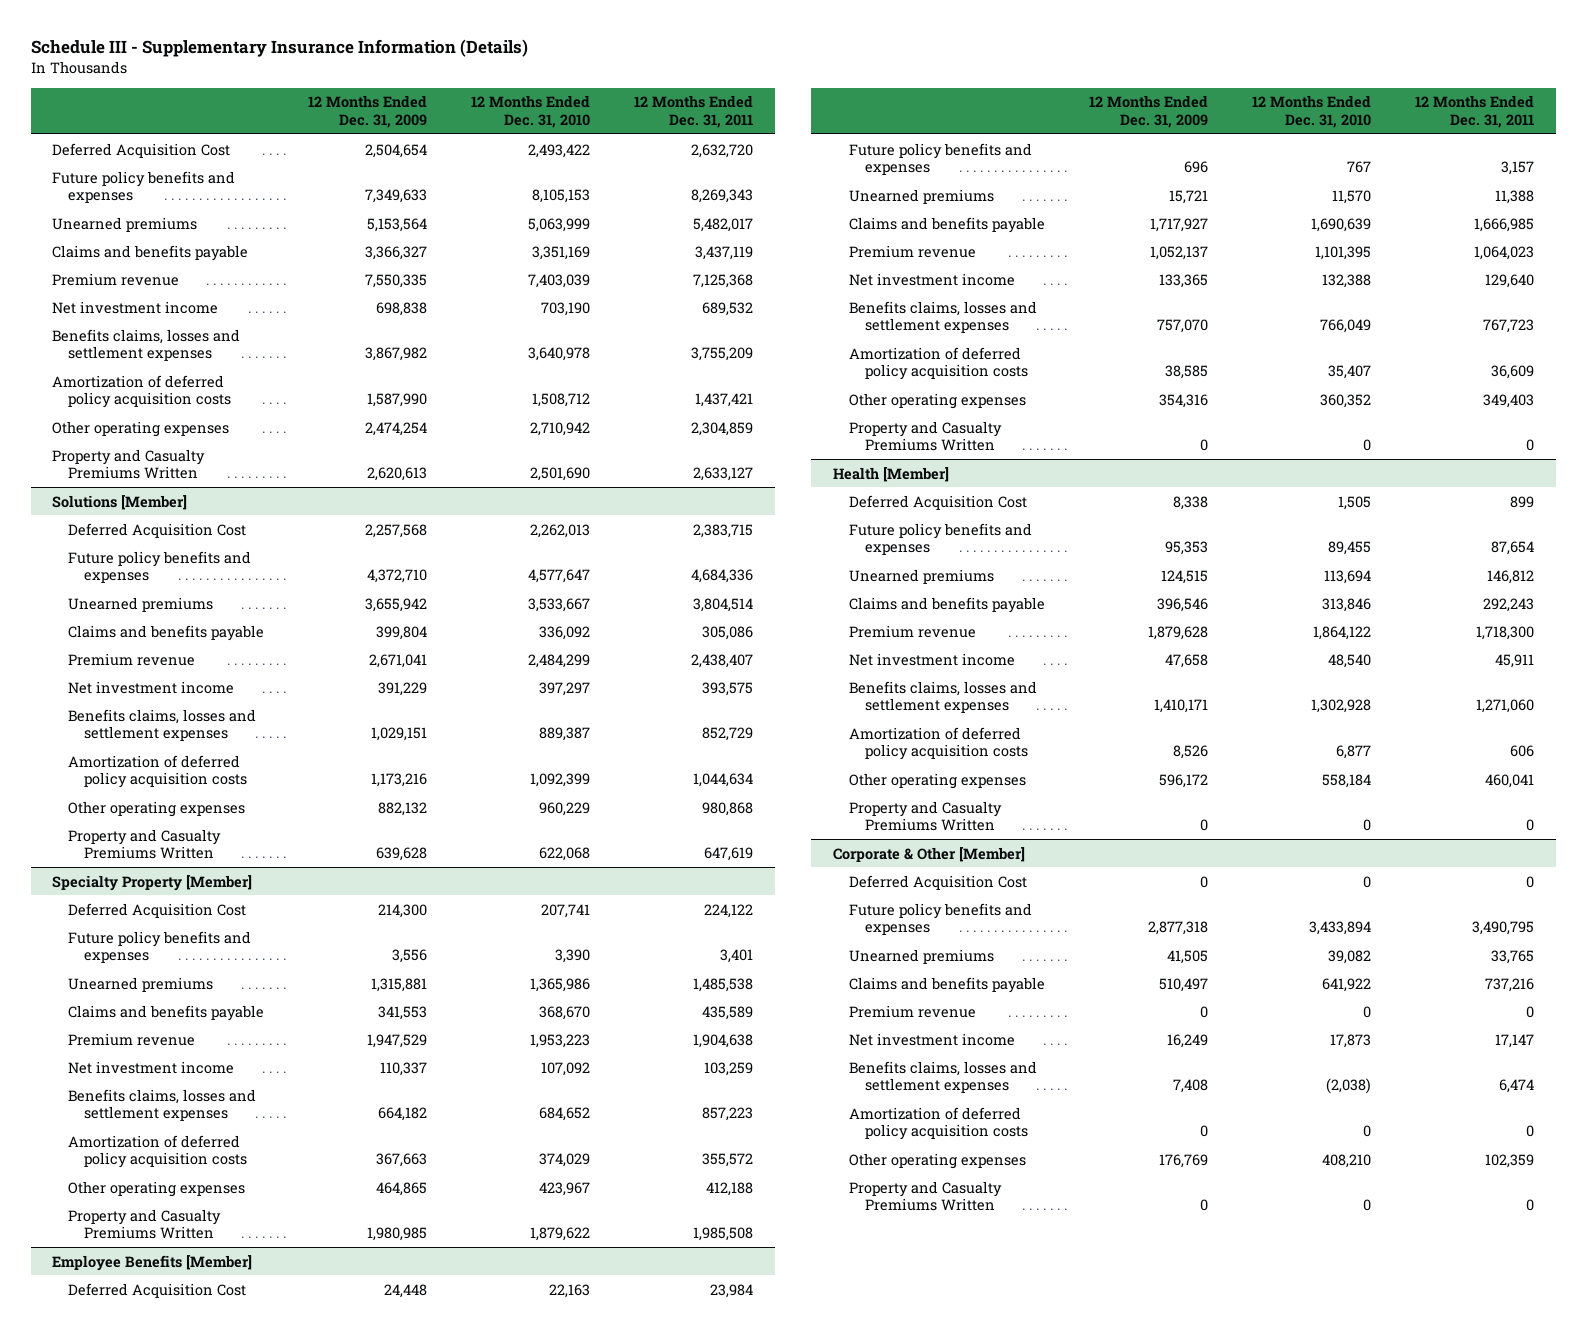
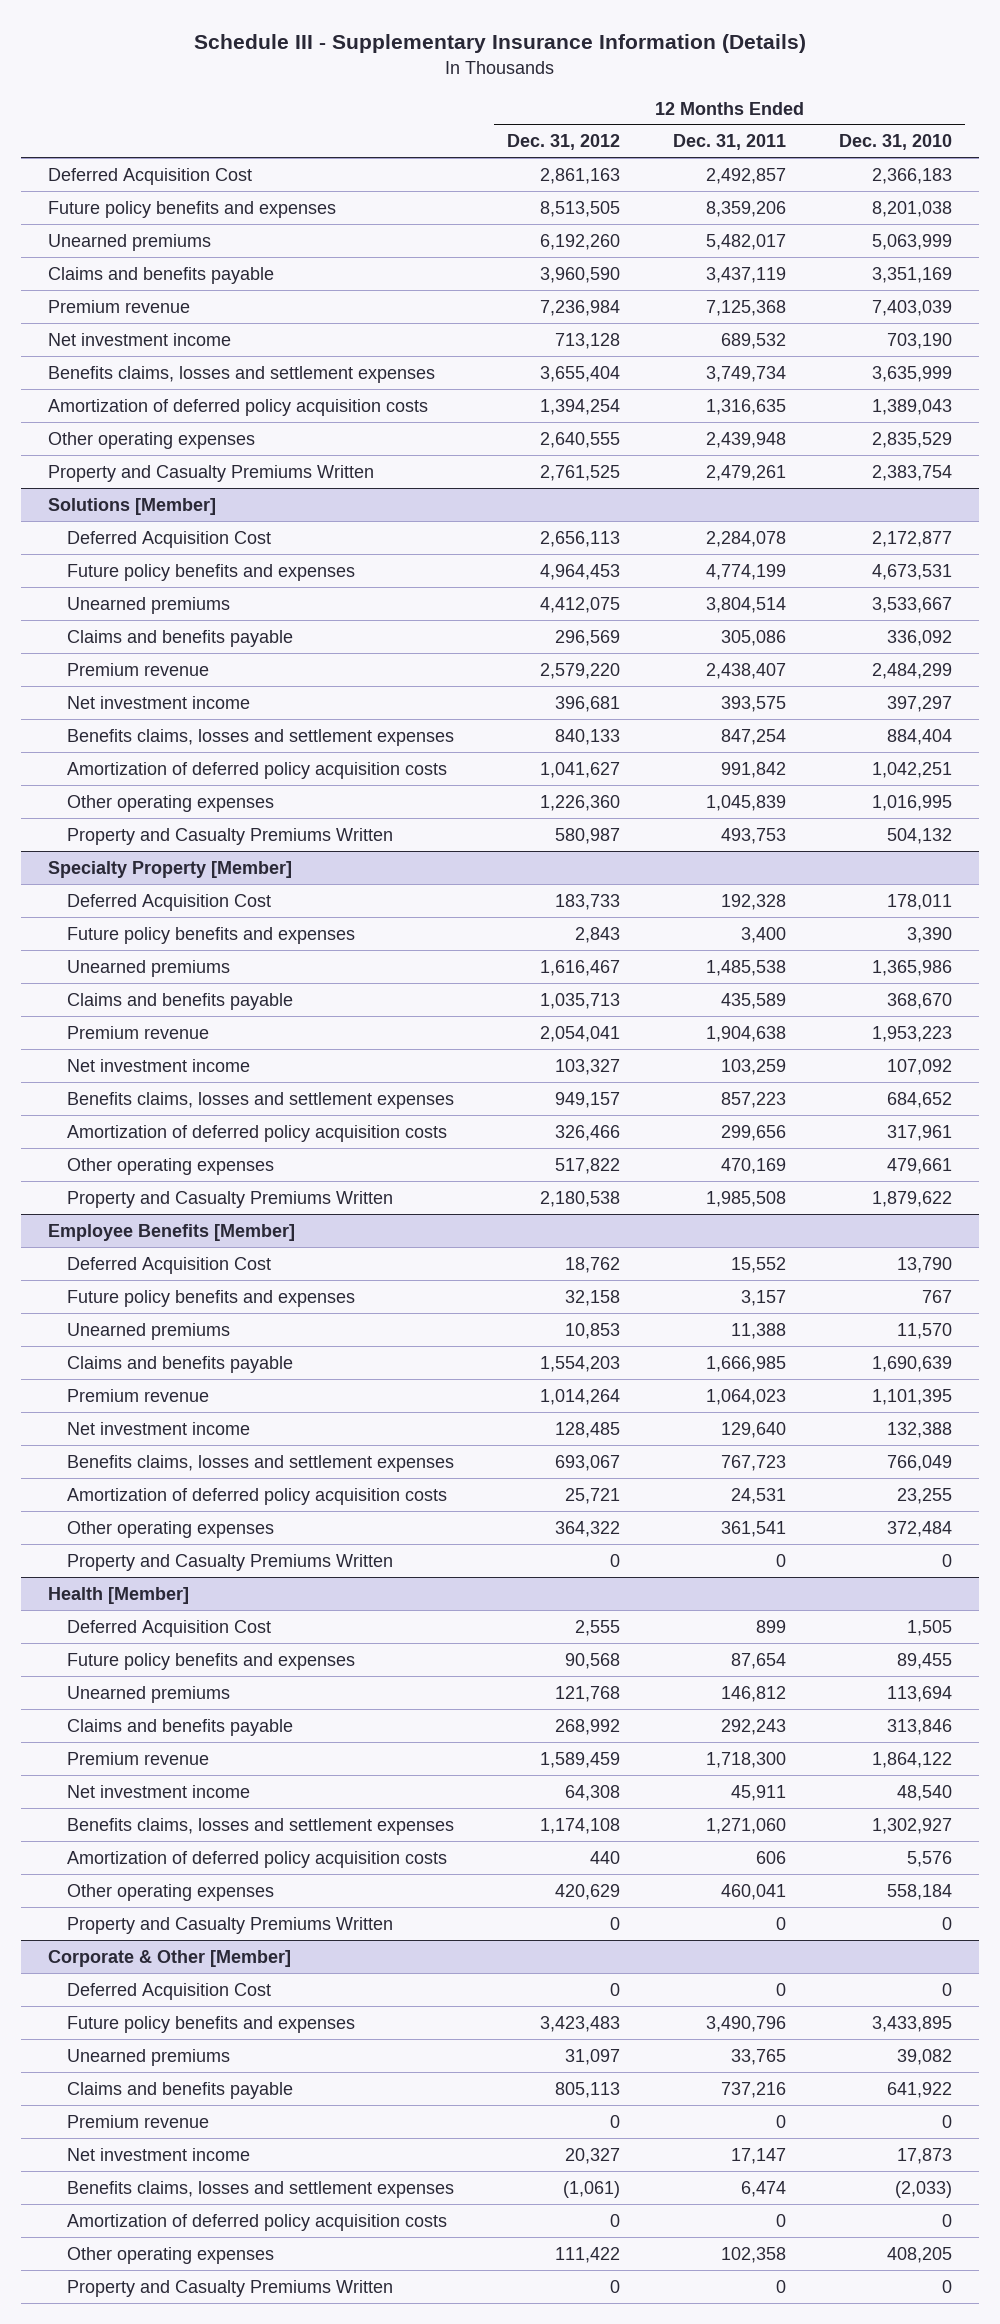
[308,95,428,128] 12 Months Ended Dec. 31, 2009 -> none
none -> [506,134,620,151] Dec. 31, 2012
[527,143,590,158] 2,493,422 -> [872,167,953,184] 2,366,183
[690,143,753,158] 2,632,720 -> [706,167,787,184] 2,492,857
[531,188,590,203] 8,105,153 -> [872,200,953,217] 8,201,038
[690,188,753,203] 8,269,343 -> [706,200,787,217] 8,359,206
[527,346,590,361] 3,640,978 -> [872,365,953,382] 3,635,999
[690,346,753,361] 3,755,209 -> [706,365,787,382] 3,749,734
[531,392,590,407] 1,508,712 -> [872,398,953,415] 1,389,043
[694,392,753,407] 1,437,421 -> [706,398,787,415] 1,316,635
[529,421,590,436] 2,710,942 -> [872,431,953,448] 2,835,529
[690,421,753,436] 2,304,859 -> [706,431,787,448] 2,439,948
[529,466,590,481] 2,501,690 -> [872,464,953,481] 2,383,754
[692,466,753,481] 2,633,127 -> [706,464,787,481] 2,479,261
[529,523,590,538] 2,262,013 -> [872,530,953,547] 2,172,877
[692,523,753,538] 2,383,715 -> [706,530,787,547] 2,284,078
[527,568,590,583] 4,577,647 -> [872,563,953,580] 4,673,531
[690,568,753,583] 4,684,336 -> [706,563,787,580] 4,774,199
[538,726,590,741] 889,387 -> [887,728,953,745] 884,404
[701,726,753,741] 852,729 -> [721,728,787,745] 847,254
[529,772,590,787] 1,092,399 -> [872,761,953,778] 1,042,251
[692,772,753,787] 1,044,634 -> [721,761,787,778] 991,842
[538,801,590,816] 960,229 -> [872,794,953,811] 1,016,995
[701,801,753,816] 980,868 -> [706,794,787,811] 1,045,839
[538,846,590,861] 622,068 -> [887,827,953,844] 504,132
[703,846,753,861] 647,619 -> [721,827,787,844] 493,753
[540,903,590,918] 207,741 -> [887,893,953,910] 178,011
[703,903,753,918] 224,122 -> [721,893,787,910] 192,328
[719,948,753,963] 3,401 -> [741,926,787,943] 3,400
[538,1152,590,1167] 374,029 -> [887,1124,953,1141] 317,961
[701,1152,753,1167] 355,572 -> [721,1124,787,1141] 299,656
[538,1181,590,1196] 423,967 -> [887,1157,953,1174] 479,661
[705,1181,753,1196] 412,188 -> [721,1157,787,1174] 470,169
[548,1283,590,1298] 22,163 -> [897,1256,953,1273] 13,790
[709,1283,753,1298] 23,984 -> [731,1256,787,1273] 15,552
[1327,364,1371,379] 35,407 -> [897,1487,953,1504] 23,255
[1490,364,1534,379] 36,609 -> [731,1487,787,1504] 24,531
[1319,393,1371,408] 360,352 -> [887,1520,953,1537] 372,484
[1482,393,1534,408] 349,403 -> [721,1520,787,1537] 361,541
[1310,698,1371,713] 1,302,928 -> [872,1817,953,1834] 1,302,927
[1335,744,1371,759] 6,877 -> [907,1850,953,1867] 5,576
[1308,920,1371,935] 3,433,894 -> [872,2015,953,2032] 3,433,895
[1471,920,1534,935] 3,490,795 -> [706,2015,787,2032] 3,490,796
[1325,1077,1371,1094] (2,038) -> [895,2180,953,2198] (2,033)
[1321,1153,1371,1168] 408,210 -> [887,2246,953,2263] 408,205
[1484,1153,1534,1168] 102,359 -> [721,2246,787,2263] 102,358

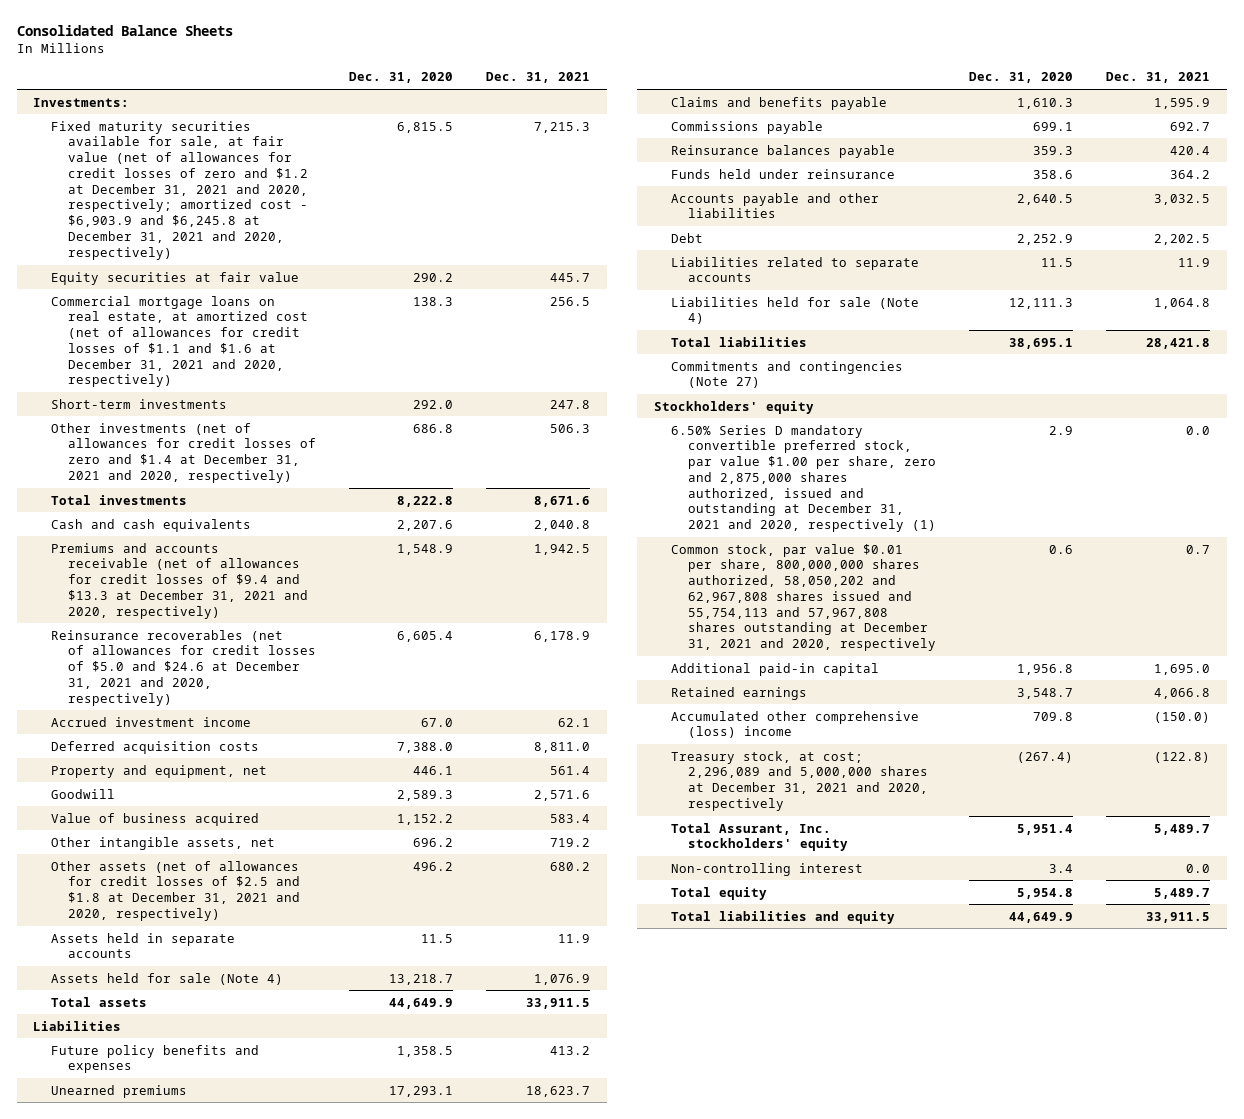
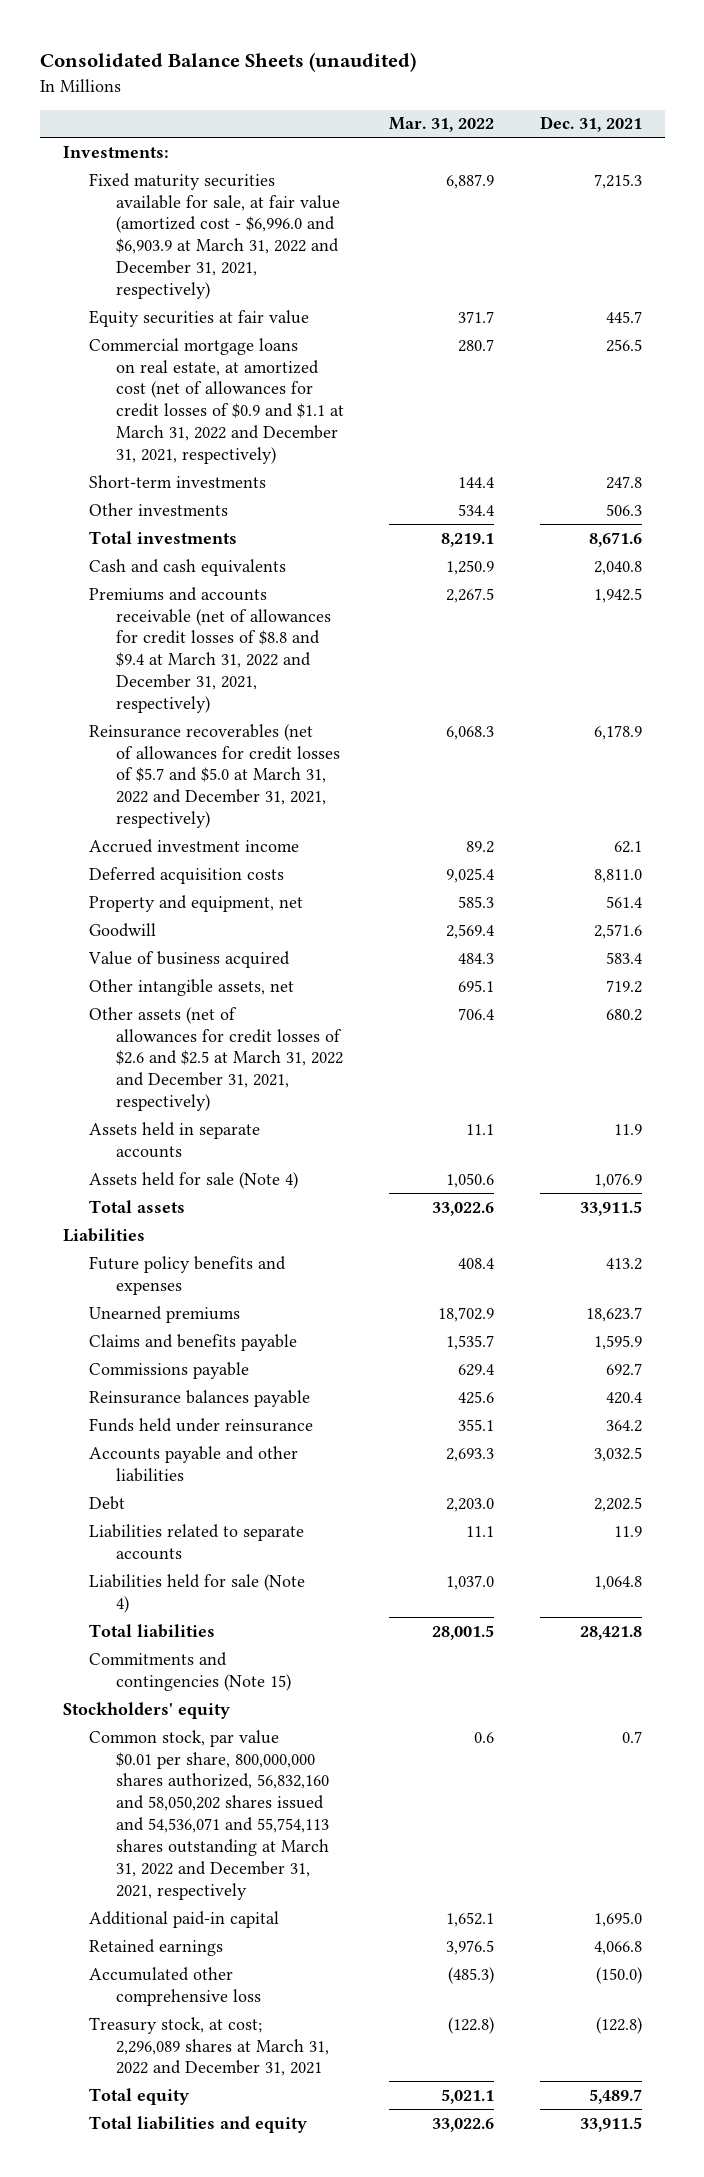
[16,24,233,36] Consolidated Balance Sheets -> [39,52,416,73] Consolidated Balance Sheets (unaudited)
[348,72,453,84] Dec. 31, 2020 -> none
none -> [389,117,495,133] Mar. 31, 2022
[50,120,308,260] Fixed maturity securities available for sale, at fair value (net of allowances for credit losses of zero and $1.2 at December 31, 2021 and 2020, respectively; amortized cost - $6,903.9 and $6,245.8 at December 31, 2021 and 2020, respectively) -> [89,172,340,300] Fixed maturity securities available for sale, at fair value (amortized cost - $6,996.0 and $6,903.9 at March 31, 2022 and December 31, 2021, respectively)
[50,295,308,388] Commercial mortgage loans on real estate, at amortized cost (net of allowances for credit losses of $1.1 and $1.6 at December 31, 2021 and 2020, respectively) -> [89,337,344,465] Commercial mortgage loans on real estate, at amortized cost (net of allowances for credit losses of $0.9 and $1.1 at March 31, 2022 and December 31, 2021, respectively)
[50,422,316,483] Other investments (net of allowances for credit losses of zero and $1.4 at December 31, 2021 and 2020, respectively) -> [89,502,229,516] Other investments
[50,542,308,619] Premiums and accounts receivable (net of allowances for credit losses of $9.4 and $13.3 at December 31, 2021 and 2020, respectively) -> [89,586,331,714] Premiums and accounts receivable (net of allowances for credit losses of $8.8 and $9.4 at March 31, 2022 and December 31, 2021, respectively)
[50,629,316,706] Reinsurance recoverables (net of allowances for credit losses of $5.0 and $24.6 at December 31, 2021 and 2020, respectively) -> [89,723,340,829] Reinsurance recoverables (net of allowances for credit losses of $5.7 and $5.0 at March 31, 2022 and December 31, 2021, respectively)
[50,860,300,921] Other assets (net of allowances for credit losses of $2.5 and $1.8 at December 31, 2021 and 2020, respectively) -> [89,1006,343,1112] Other assets (net of allowances for credit losses of $2.6 and $2.5 at March 31, 2022 and December 31, 2021, respectively)
[670,360,903,389] Commitments and contingencies (Note 27) -> [89,1651,291,1691] Commitments and contingencies (Note 15)
[670,424,937,533] 6.50% Series D mandatory convertible preferred stock, par value $1.00 per share, zero and 2,875,000 shares authorized, issued and outstanding at December 31, 2021 and 2020, respectively (1) -> none
[670,543,937,652] Common stock, par value $0.01 per share, 800,000,000 shares authorized, 58,050,202 and 62,967,808 shares issued and 55,754,113 and 57,967,808 shares outstanding at December 31, 2021 and 2020, respectively -> [89,1729,329,1901] Common stock, par value $0.01 per share, 800,000,000 shares authorized, 56,832,160 and 58,050,202 shares issued and 54,536,071 and 55,754,113 shares outstanding at March 31, 2022 and December 31, 2021, respectively
[670,822,849,852] Total Assurant, Inc. stockholders' equity -> none
[670,862,863,876] Non-controlling interest -> none
[670,710,919,739] Accumulated other comprehensive (loss) income -> [89,1966,261,2006] Accumulated other comprehensive loss
[670,750,929,811] Treasury stock, at cost; 2,296,089 and 5,000,000 shares at December 31, 2021 and 2020, respectively -> [89,2016,329,2077] Treasury stock, at cost; 2,296,089 shares at March 31, 2022 and December 31, 2021

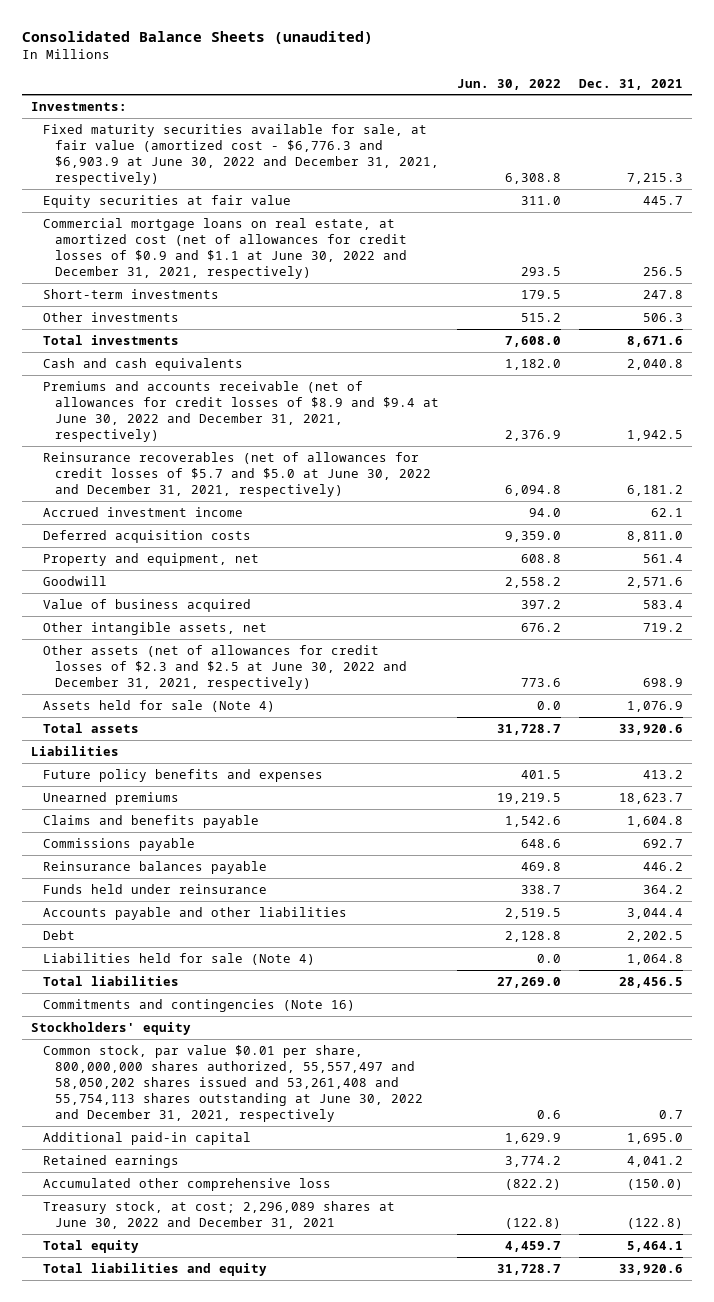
[389,117,495,133] Mar. 31, 2022 -> none
none -> [456,78,561,90] Jun. 30, 2022
[89,172,340,300] Fixed maturity securities available for sale, at fair value (amortized cost - $6,996.0 and $6,903.9 at March 31, 2022 and December 31, 2021, respectively) -> [43,123,440,186] Fixed maturity securities available for sale, at fair value (amortized cost - $6,776.3 and $6,903.9 at June 30, 2022 and December 31, 2021, respectively)
[89,337,344,465] Commercial mortgage loans on real estate, at amortized cost (net of allowances for credit losses of $0.9 and $1.1 at March 31, 2022 and December 31, 2021, respectively) -> [43,217,408,280] Commercial mortgage loans on real estate, at amortized cost (net of allowances for credit losses of $0.9 and $1.1 at June 30, 2022 and December 31, 2021, respectively)
[89,586,331,714] Premiums and accounts receivable (net of allowances for credit losses of $8.8 and $9.4 at March 31, 2022 and December 31, 2021, respectively) -> [43,380,440,443] Premiums and accounts receivable (net of allowances for credit losses of $8.9 and $9.4 at June 30, 2022 and December 31, 2021, respectively)
[89,723,340,829] Reinsurance recoverables (net of allowances for credit losses of $5.7 and $5.0 at March 31, 2022 and December 31, 2021, respectively) -> [43,451,432,498] Reinsurance recoverables (net of allowances for credit losses of $5.7 and $5.0 at June 30, 2022 and December 31, 2021, respectively)
[593,724,642,740] 6,178.9 -> [626,485,683,497] 6,181.2
[89,1121,261,1158] Assets held in separate accounts -> none
[89,1006,343,1112] Other assets (net of allowances for credit losses of $2.6 and $2.5 at March 31, 2022 and December 31, 2021, respectively) -> [43,644,408,691] Other assets (net of allowances for credit losses of $2.3 and $2.5 at June 30, 2022 and December 31, 2021, respectively)
[605,1008,642,1021] 680.2 -> [642,678,683,688] 698.9
[579,1200,642,1216] 33,911.5 -> [618,723,683,735] 33,920.6
[593,1334,642,1350] 1,595.9 -> [626,815,683,827] 1,604.8
[605,1391,642,1404] 420.4 -> [642,861,683,871] 446.2
[593,1446,642,1462] 3,032.5 -> [626,907,683,919] 3,044.4
[89,1523,305,1560] Liabilities related to separate accounts -> none
[579,1625,642,1640] 28,421.8 -> [618,976,683,988] 28,456.5
[89,1651,291,1691] Commitments and contingencies (Note 15) -> [43,998,356,1012] Commitments and contingencies (Note 16)
[89,1729,329,1901] Common stock, par value $0.01 per share, 800,000,000 shares authorized, 56,832,160 and 58,050,202 shares issued and 54,536,071 and 55,754,113 shares outstanding at March 31, 2022 and December 31, 2021, respectively -> [43,1044,424,1123] Common stock, par value $0.01 per share, 800,000,000 shares authorized, 55,557,497 and 58,050,202 shares issued and 53,261,408 and 55,754,113 shares outstanding at June 30, 2022 and December 31, 2021, respectively
[593,1940,642,1955] 4,066.8 -> [626,1155,683,1167] 4,041.2
[89,2016,329,2077] Treasury stock, at cost; 2,296,089 shares at March 31, 2022 and December 31, 2021 -> [43,1200,396,1229] Treasury stock, at cost; 2,296,089 shares at June 30, 2022 and December 31, 2021
[588,2088,642,2104] 5,489.7 -> [626,1240,683,1252] 5,464.1
[579,2116,642,2132] 33,911.5 -> [618,1263,683,1275] 33,920.6

